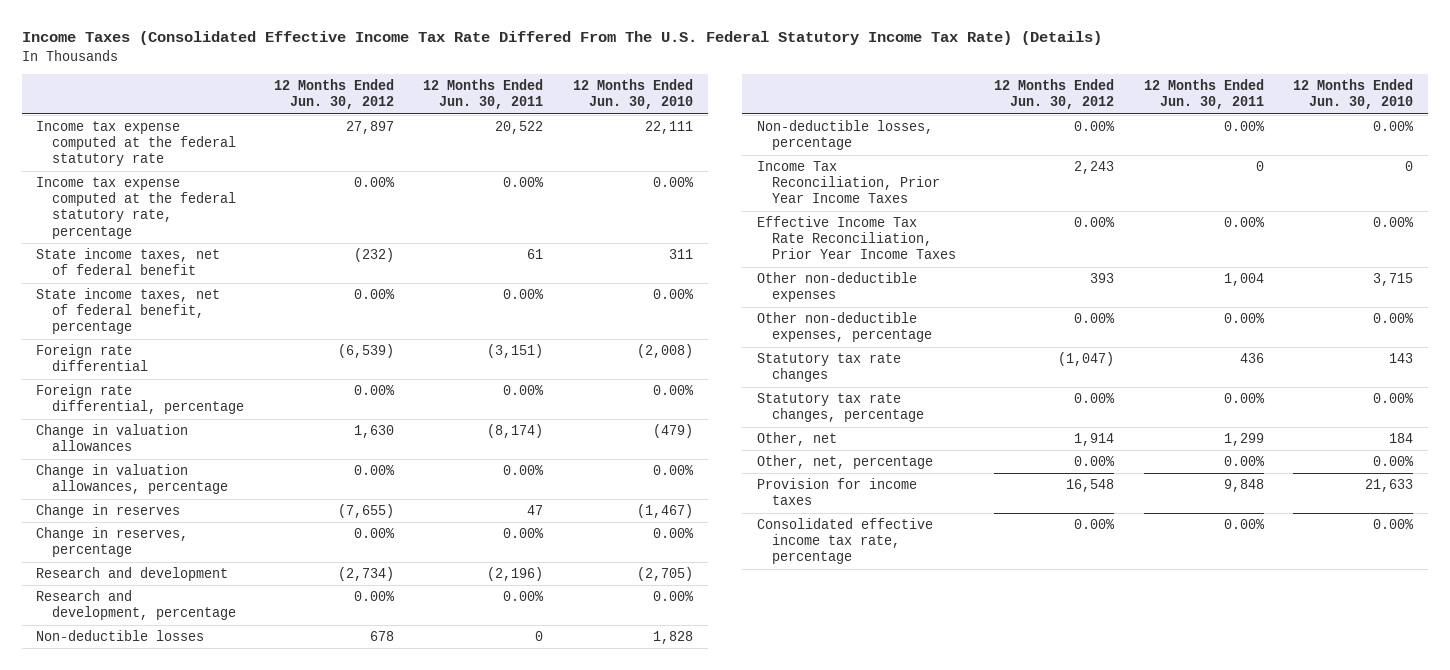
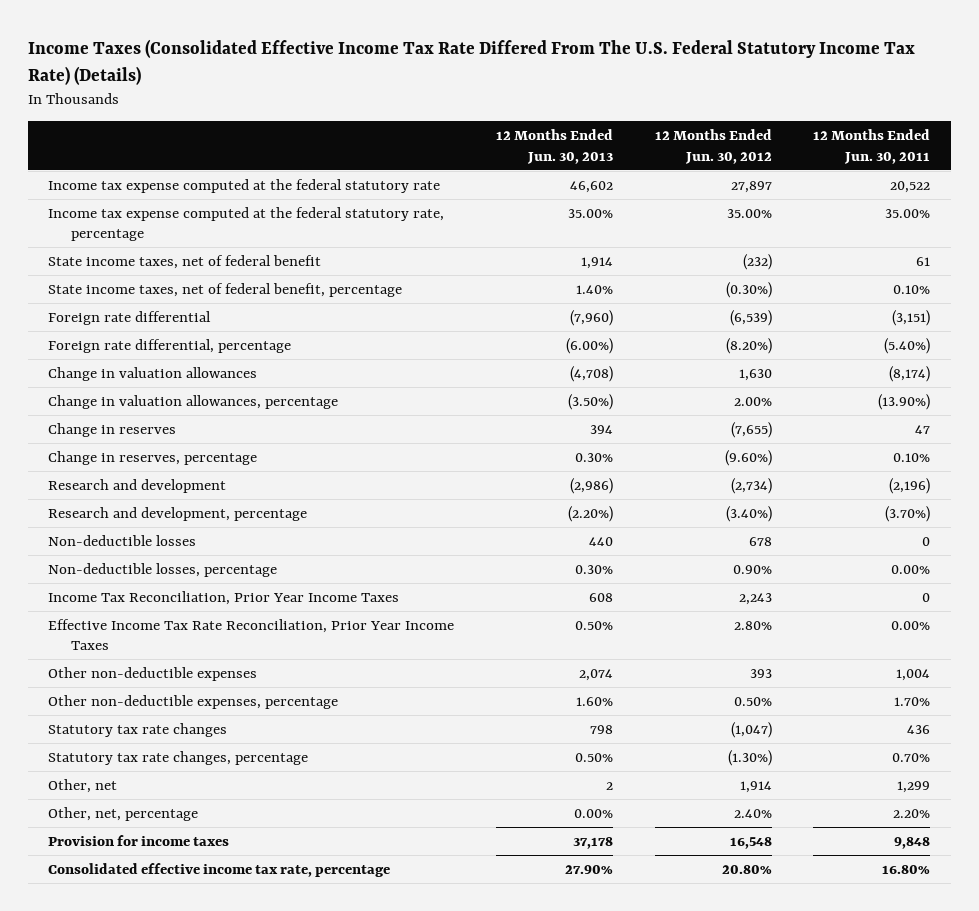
[573,79,694,110] 12 Months Ended Jun. 30, 2010 -> none
none -> [496,129,614,164] 12 Months Ended Jun. 30, 2013
[353,177,395,188] 0.00% -> [726,208,772,218] 35.00%
[503,177,545,188] 0.00% -> [885,208,931,218] 35.00%
[353,289,395,300] 0.00% -> [725,281,772,298] (0.30%)
[503,289,545,300] 0.00% -> [893,284,931,294] 0.10%
[353,385,395,396] 0.00% -> [725,337,772,354] (8.20%)
[503,385,545,396] 0.00% -> [884,337,931,354] (5.40%)
[353,465,395,476] 0.00% -> [733,396,772,406] 2.00%
[503,465,545,476] 0.00% -> [878,393,931,410] (13.90%)
[353,528,395,539] 0.00% -> [724,449,772,466] (9.60%)
[503,528,545,539] 0.00% -> [893,452,931,462] 0.10%
[353,591,395,602] 0.00% -> [725,505,772,522] (3.40%)
[503,591,545,602] 0.00% -> [885,505,931,522] (3.70%)
[1073,121,1115,132] 0.00% -> [732,564,772,574] 0.90%
[1073,217,1115,228] 0.00% -> [733,620,772,630] 2.80%
[1073,313,1115,324] 0.00% -> [733,696,772,706] 0.50%
[1223,313,1265,324] 0.00% -> [894,696,931,706] 1.70%
[1073,393,1115,404] 0.00% -> [727,749,772,766] (1.30%)
[1223,393,1265,404] 0.00% -> [892,752,931,762] 0.70%
[1073,456,1115,467] 0.00% -> [733,808,772,818] 2.40%
[1223,456,1265,467] 0.00% -> [893,808,931,818] 2.20%
[1073,519,1115,530] 0.00% -> [721,864,772,874] 20.80%
[1223,519,1265,530] 0.00% -> [882,864,931,874] 16.80%

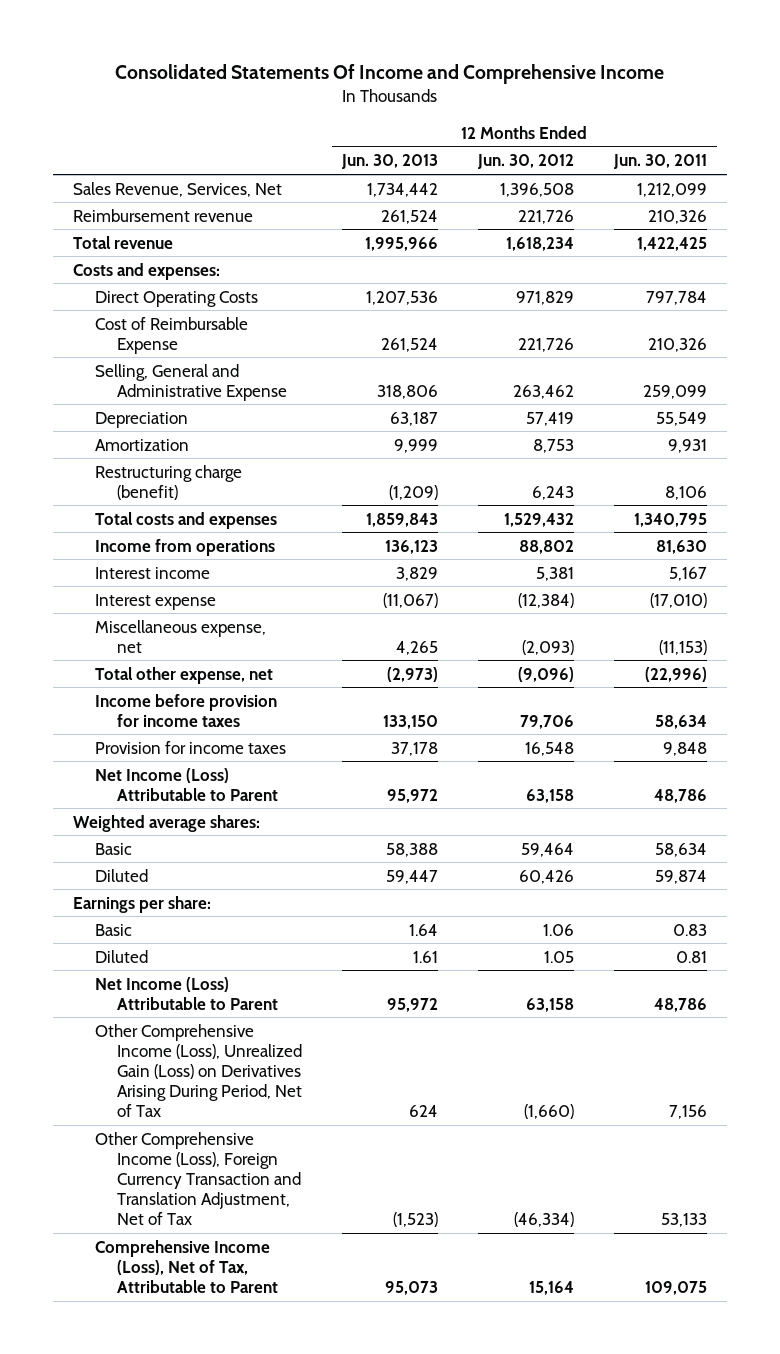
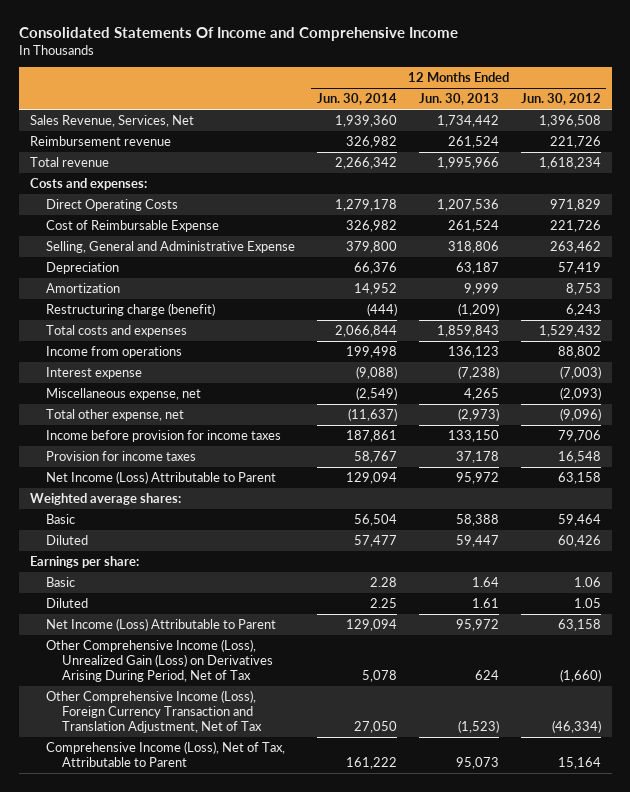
[612,154,707,170] Jun. 30, 2011 -> none
none -> [316,93,397,106] Jun. 30, 2014
[95,566,211,579] Interest income -> none
[383,592,439,608] (11,067) -> [457,365,499,379] (7,238)
[517,592,574,608] (12,384) -> [559,365,601,379] (7,003)

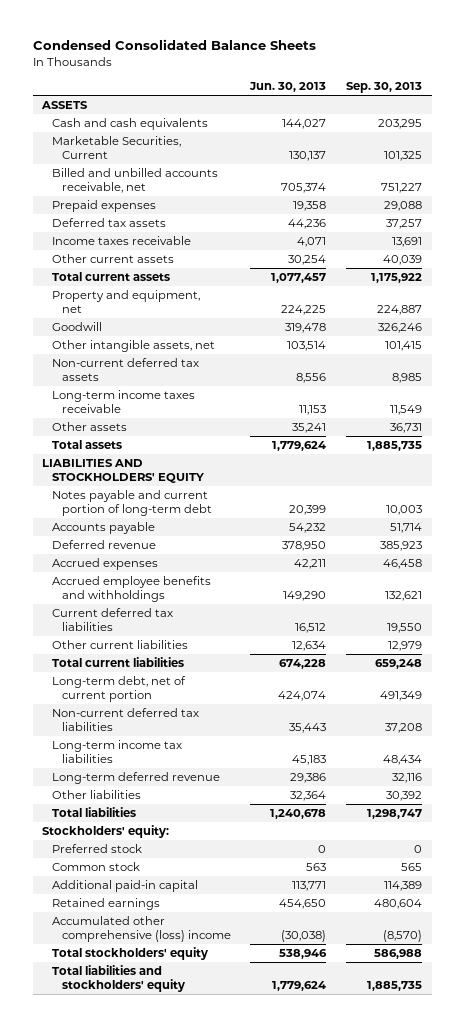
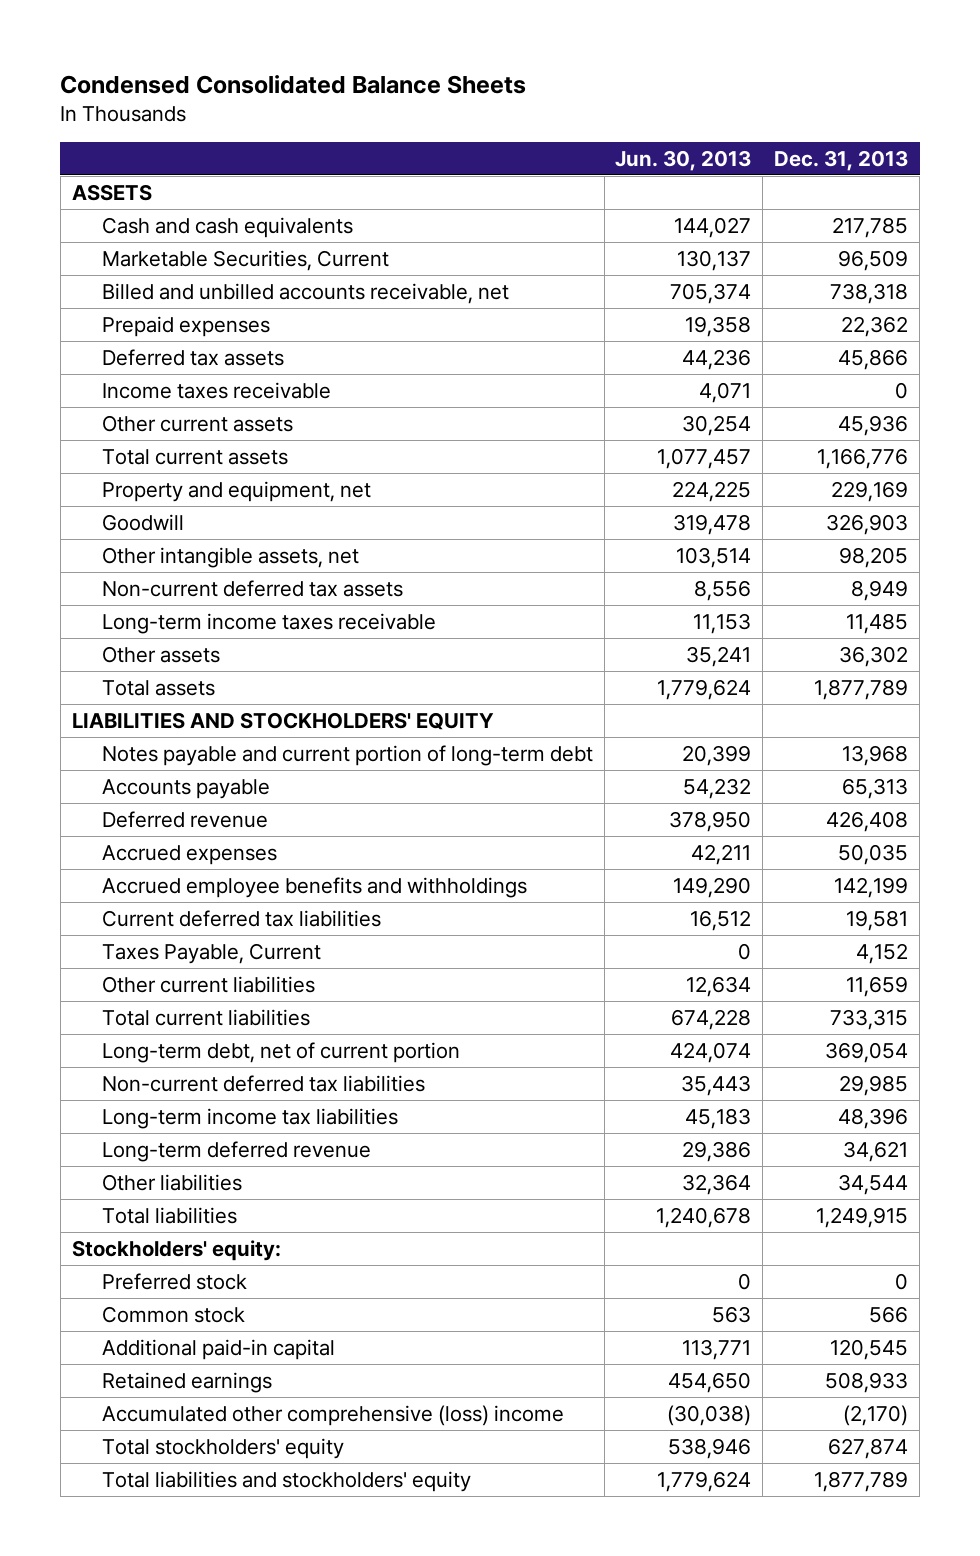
[346,82,423,94] Sep. 30, 2013 -> none
none -> [774,150,909,172] Dec. 31, 2013
none -> [101,942,321,964] Taxes Payable, Current

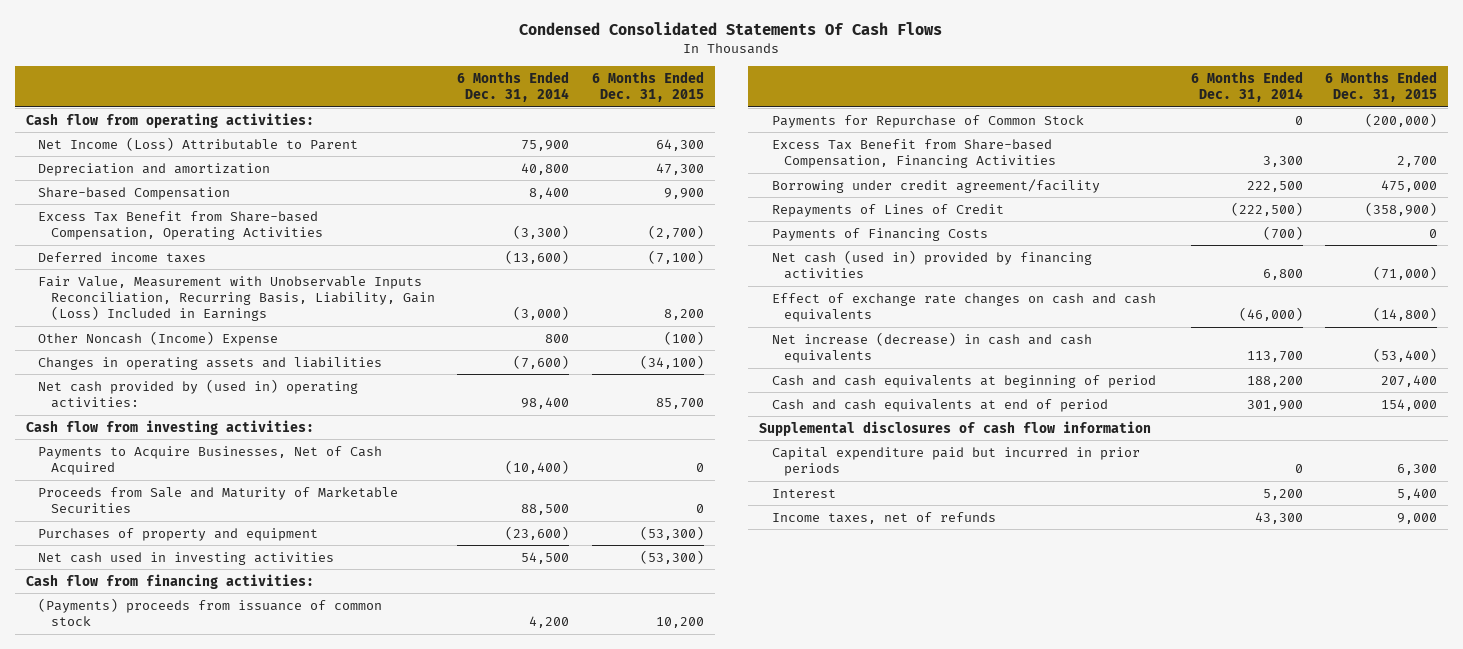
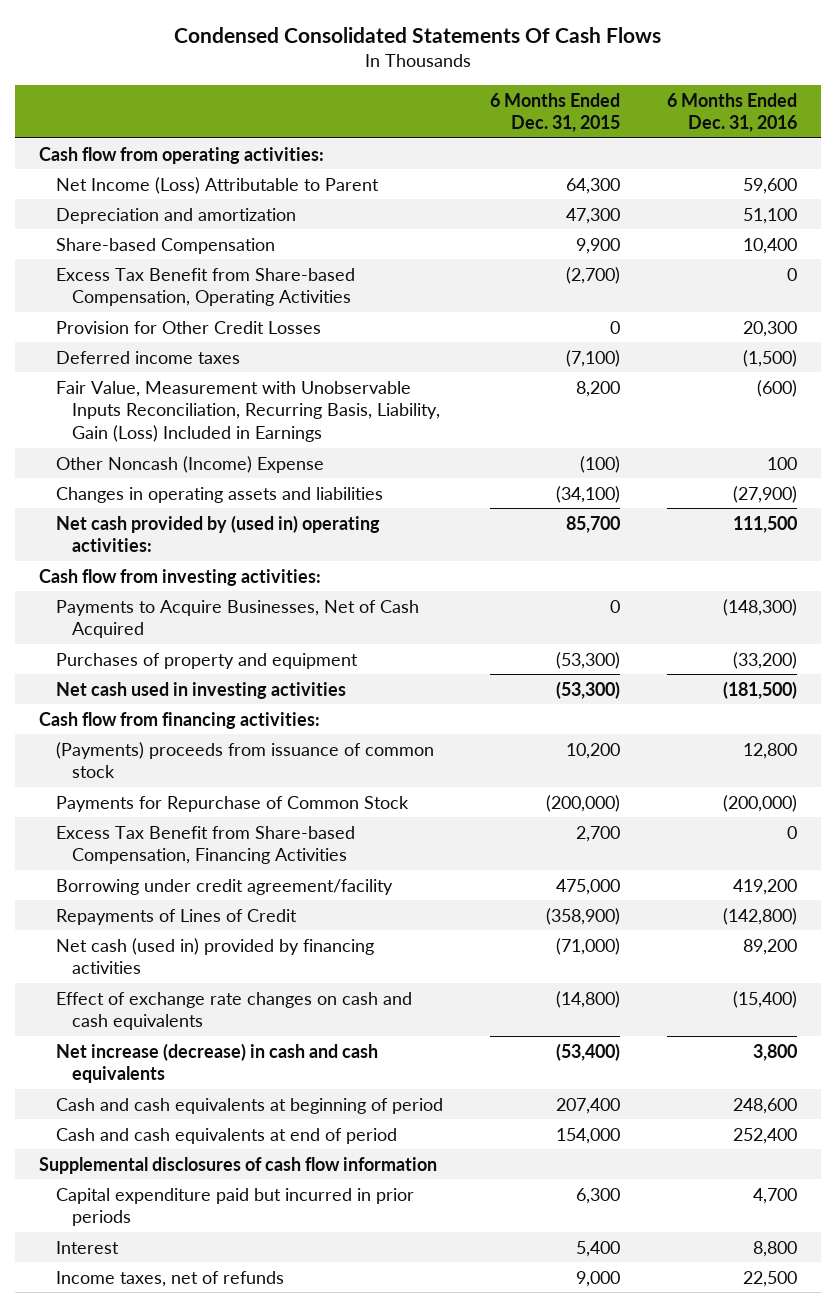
[457,71,570,103] 6 Months Ended Dec. 31, 2014 -> none
none -> [667,92,798,133] 6 Months Ended Dec. 31, 2016
none -> [55,320,321,334] Provision for Other Credit Losses
[38,486,399,514] Proceeds from Sale and Maturity of Marketable Securities -> none
[771,227,988,241] Payments of Financing Costs -> none

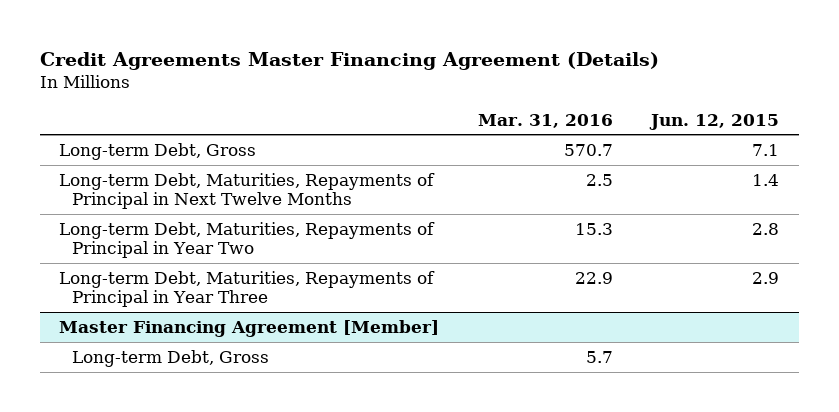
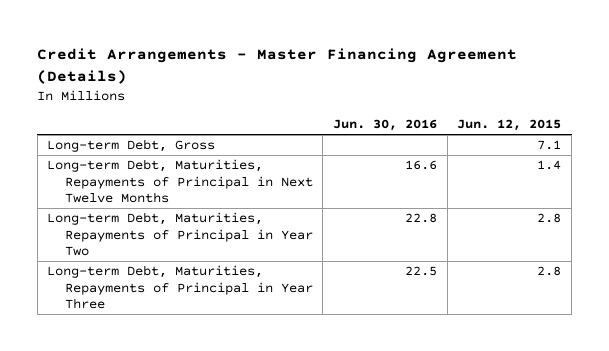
[39,51,659,70] Credit Agreements Master Financing Agreement (Details) -> [37,47,518,84] Credit Arrangements - Master Financing Agreement (Details)
[477,113,613,128] Mar. 31, 2016 -> none
none -> [333,119,438,132] Jun. 30, 2016
[59,319,440,337] Master Financing Agreement [Member] -> none
[71,349,269,367] Long-term Debt, Gross -> none
[752,271,780,284] 2.9 -> [537,266,562,277] 2.8

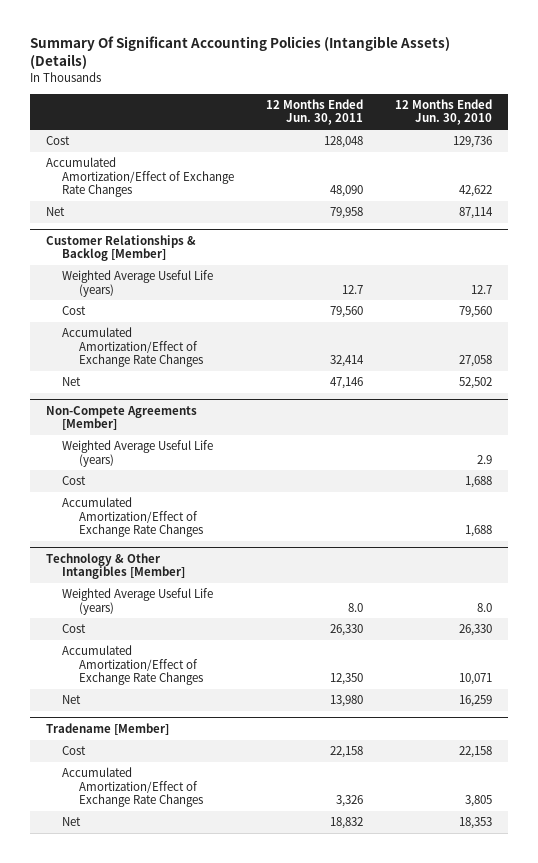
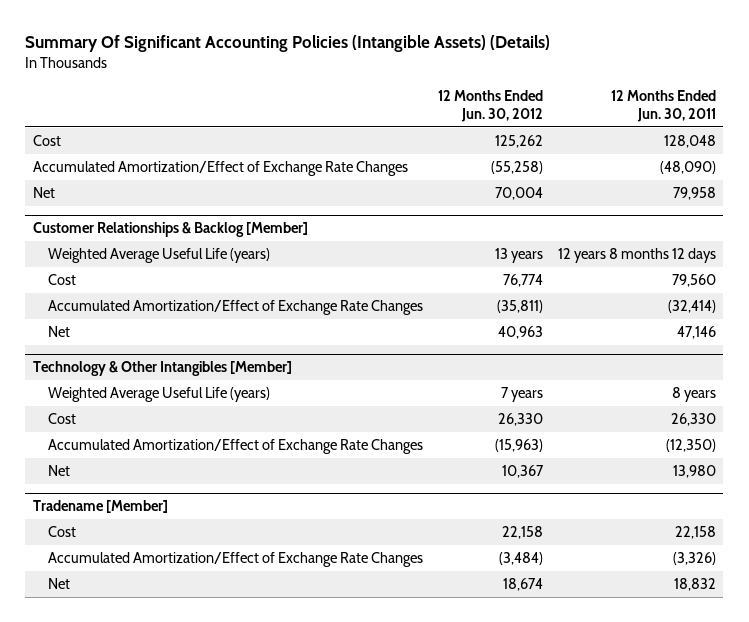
[394,98,492,126] 12 Months Ended Jun. 30, 2010 -> none
none -> [437,89,543,122] 12 Months Ended Jun. 30, 2012
[330,185,364,198] 48,090 -> [659,160,716,174] (48,090)
[342,284,364,294] 12.7 -> [557,247,716,263] 12 years 8 months 12 days
[330,355,365,368] 32,414 -> [667,299,716,313] (32,414)
[45,405,197,431] Non-Compete Agreements [Member] -> none
[62,440,214,467] Weighted Average Useful Life (years) -> none
[62,476,87,486] Cost -> none
[62,497,203,538] Accumulated Amortization/Effect of Exchange Rate Changes -> none
[348,602,364,612] 8.0 -> [671,386,716,402] 8 years
[330,673,364,686] 12,350 -> [665,438,716,452] (12,350)
[336,795,364,808] 3,326 -> [672,551,716,565] (3,326)

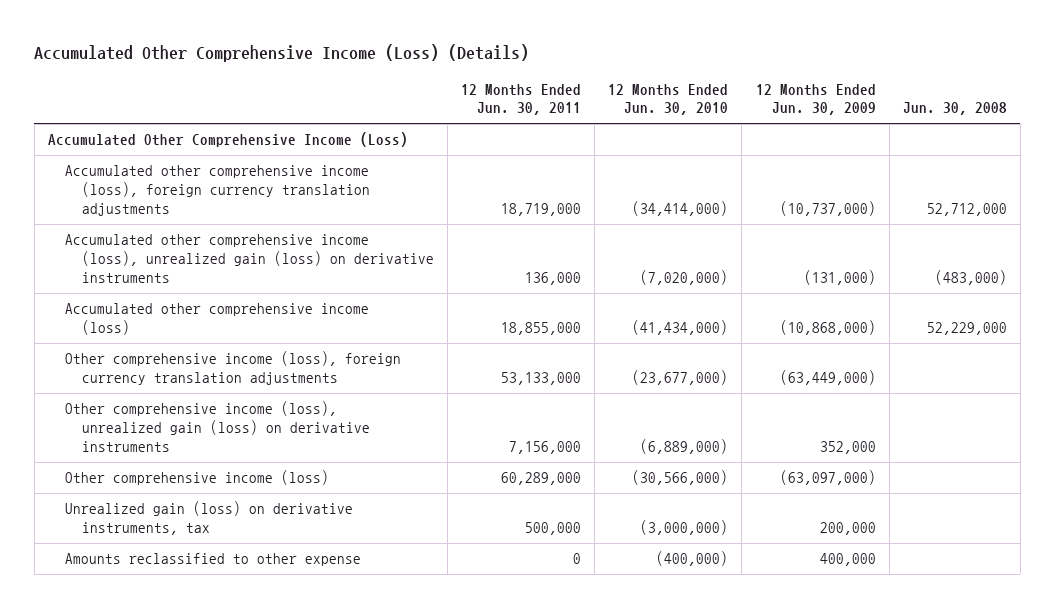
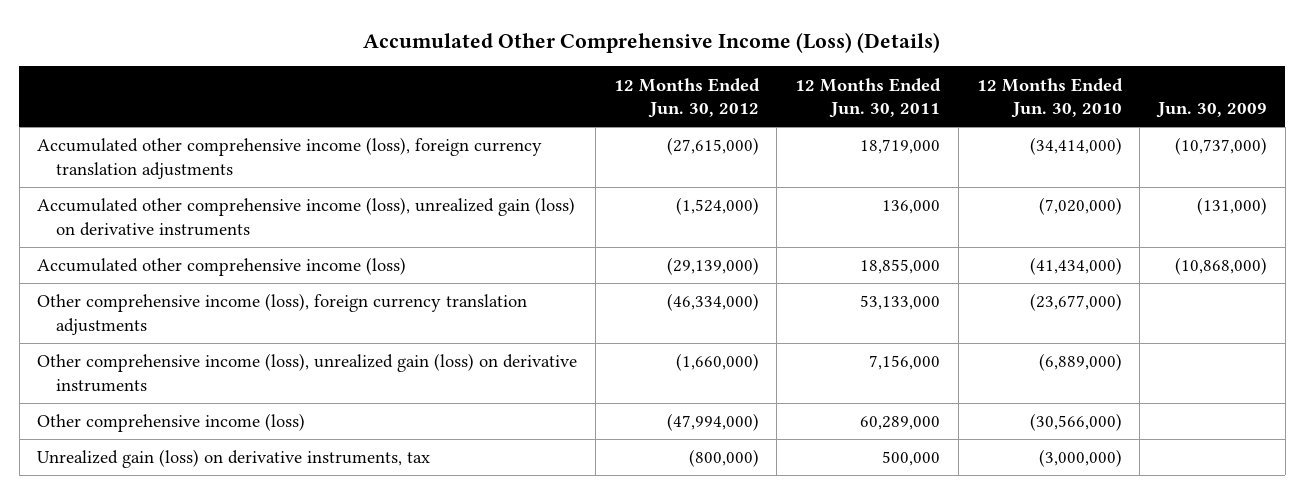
[755,83,876,116] 12 Months Ended Jun. 30, 2009 -> none
[902,102,1007,116] Jun. 30, 2008 -> none
none -> [613,77,760,119] 12 Months Ended Jun. 30, 2012
none -> [1156,102,1268,119] Jun. 30, 2009
[47,132,408,148] Accumulated Other Comprehensive Income (Loss) -> none
[64,553,361,567] Amounts reclassified to other expense -> none

